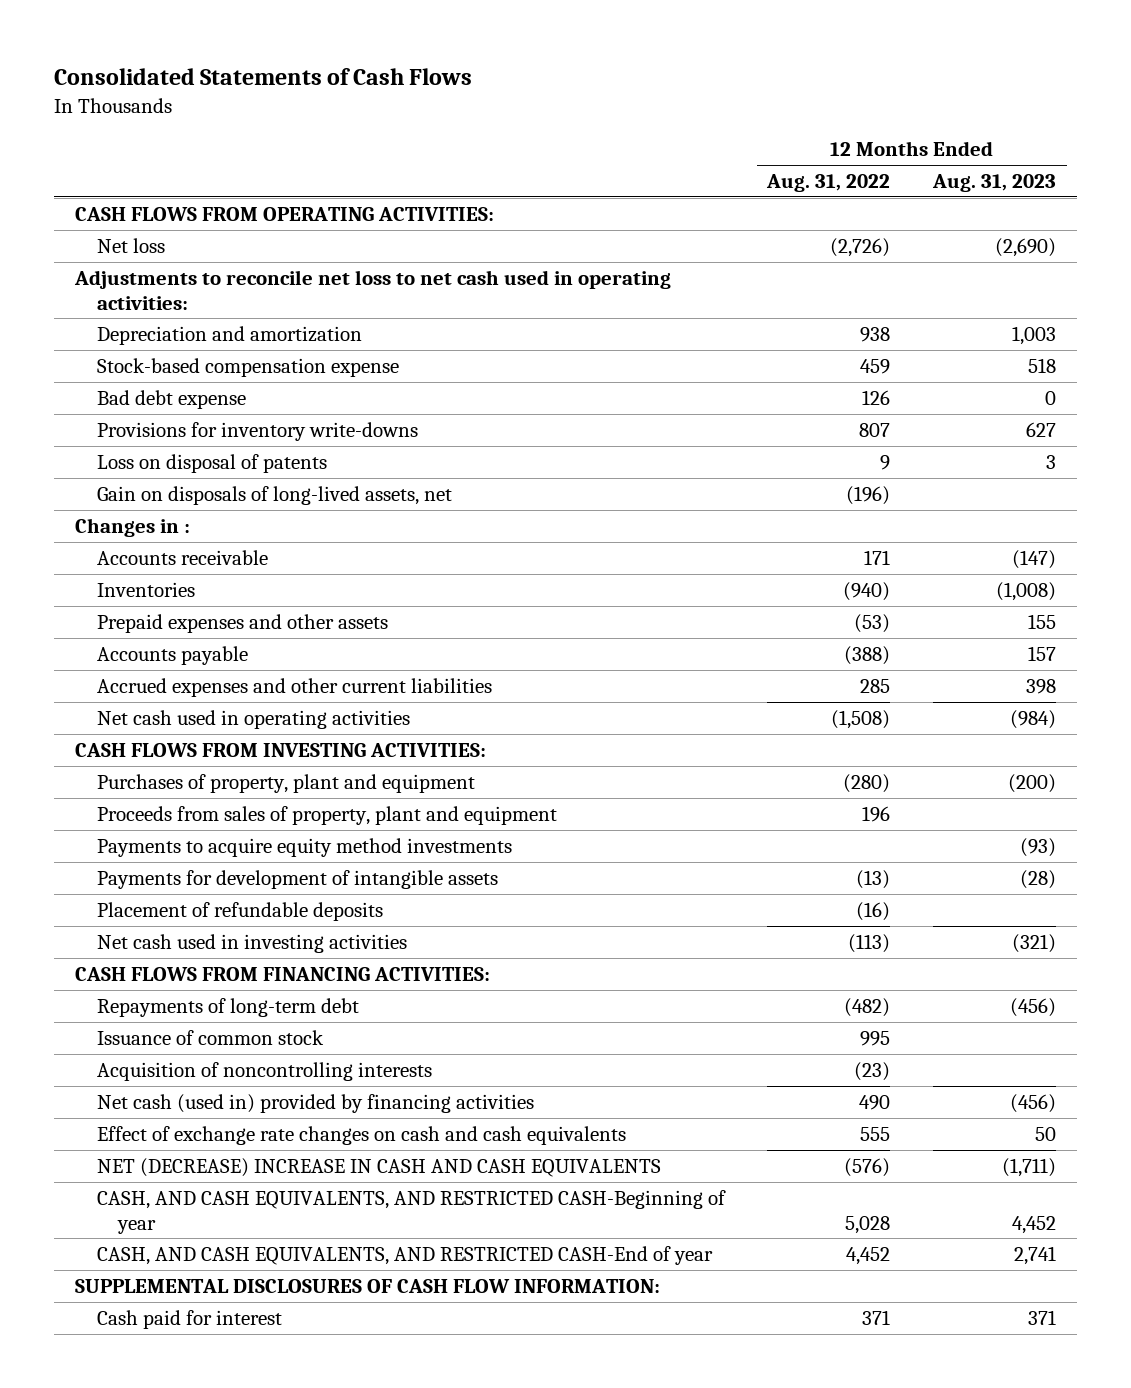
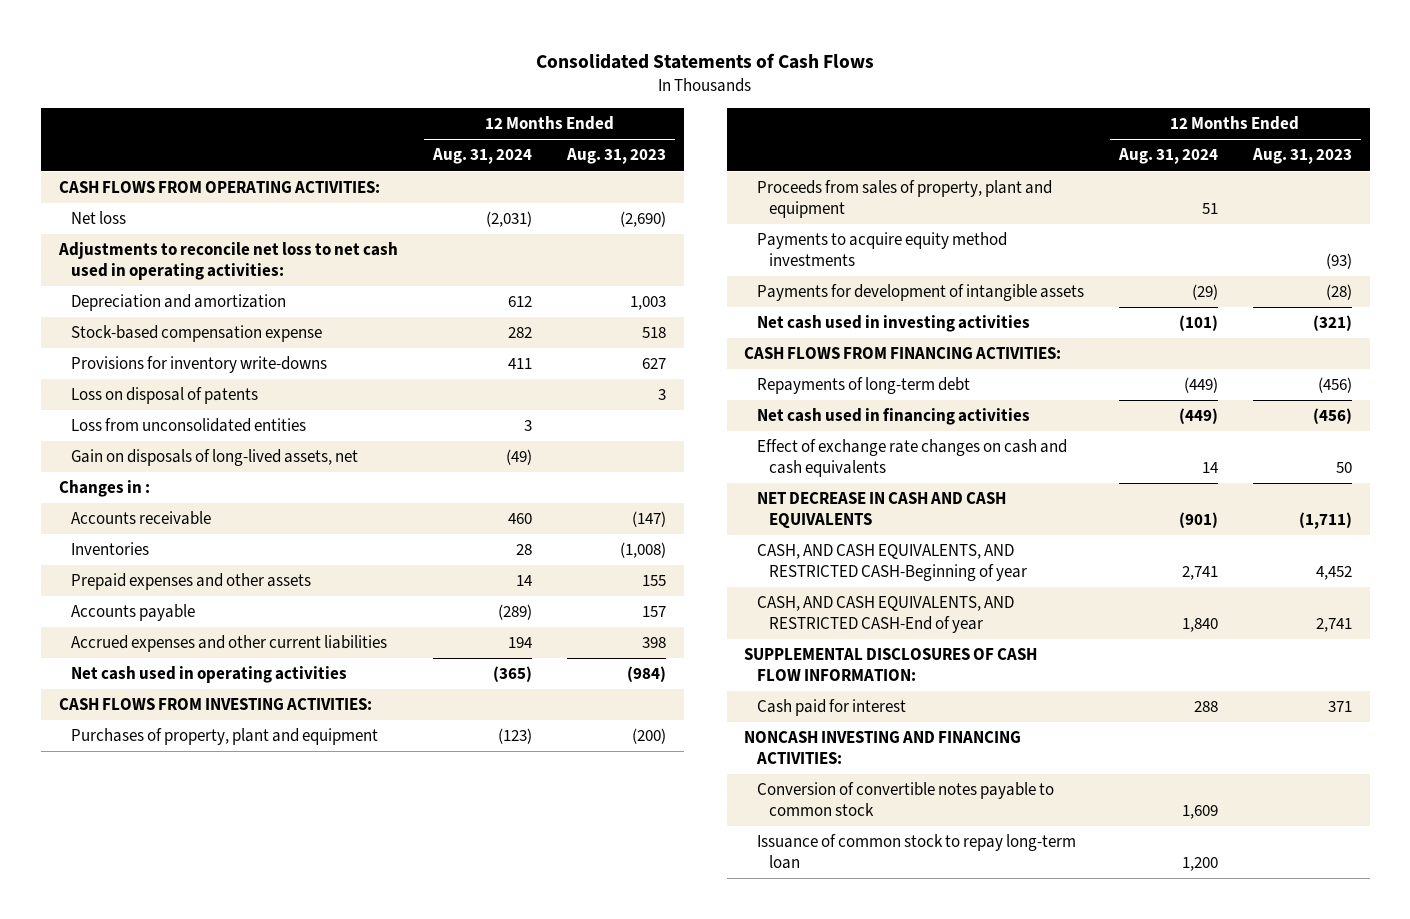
[766,174,891,193] Aug. 31, 2022 -> none
none -> [432,148,533,165] Aug. 31, 2024
[96,389,246,409] Bad debt expense -> none
none -> [70,418,306,433] Loss from unconsolidated entities
[96,901,383,921] Placement of refundable deposits -> none
[96,1029,324,1045] Issuance of common stock -> none
[96,1061,432,1081] Acquisition of noncontrolling interests -> none
[96,1093,534,1113] Net cash (used in) provided by financing activities -> [756,408,1030,426] Net cash used in financing activities
[96,1157,661,1177] NET (DECREASE) INCREASE IN CASH AND CASH EQUIVALENTS -> [756,492,1006,530] NET DECREASE IN CASH AND CASH EQUIVALENTS
none -> [744,731,1022,765] NONCASH INVESTING AND FINANCING ACTIVITIES:
none -> [756,782,1054,817] Conversion of convertible notes payable to common stock
none -> [756,834,1076,870] Issuance of common stock to repay long-term loan

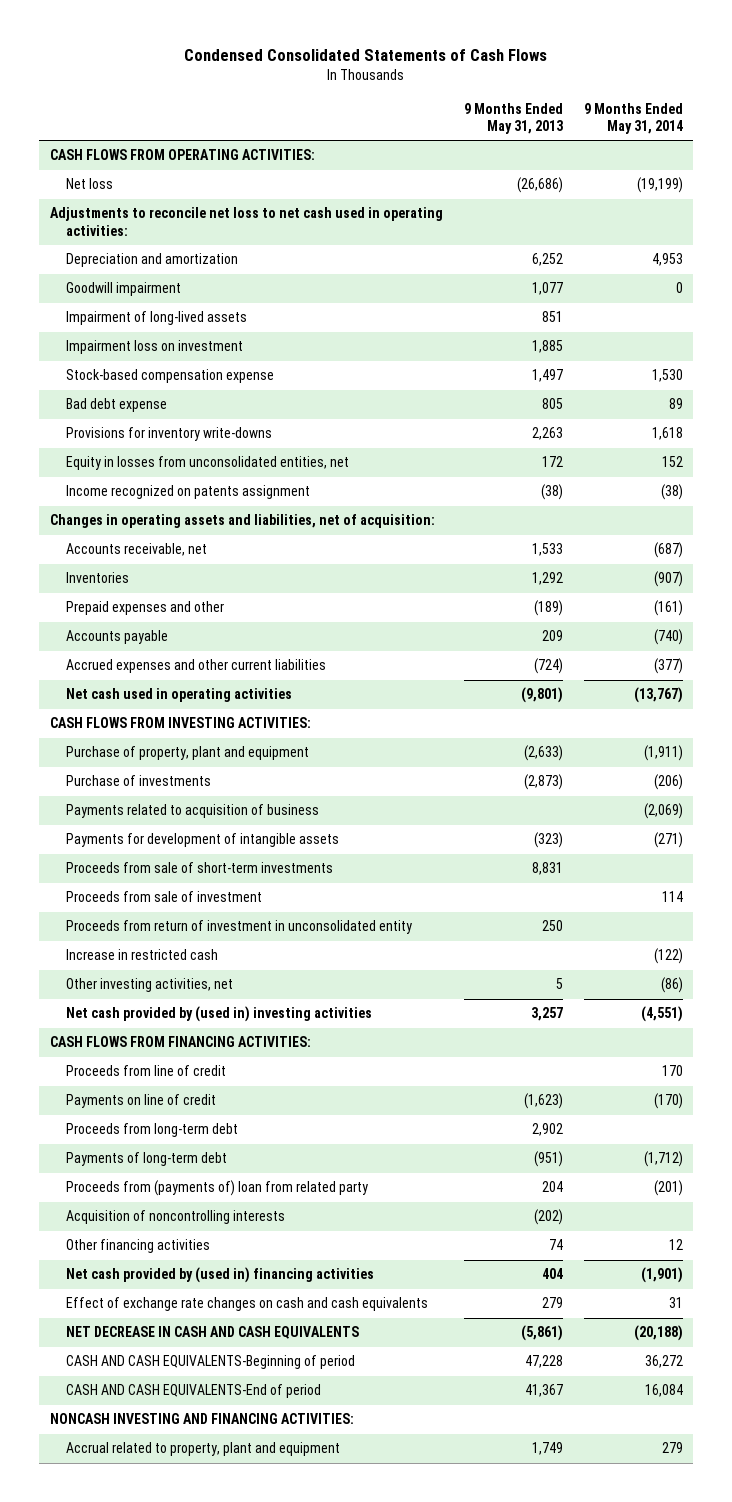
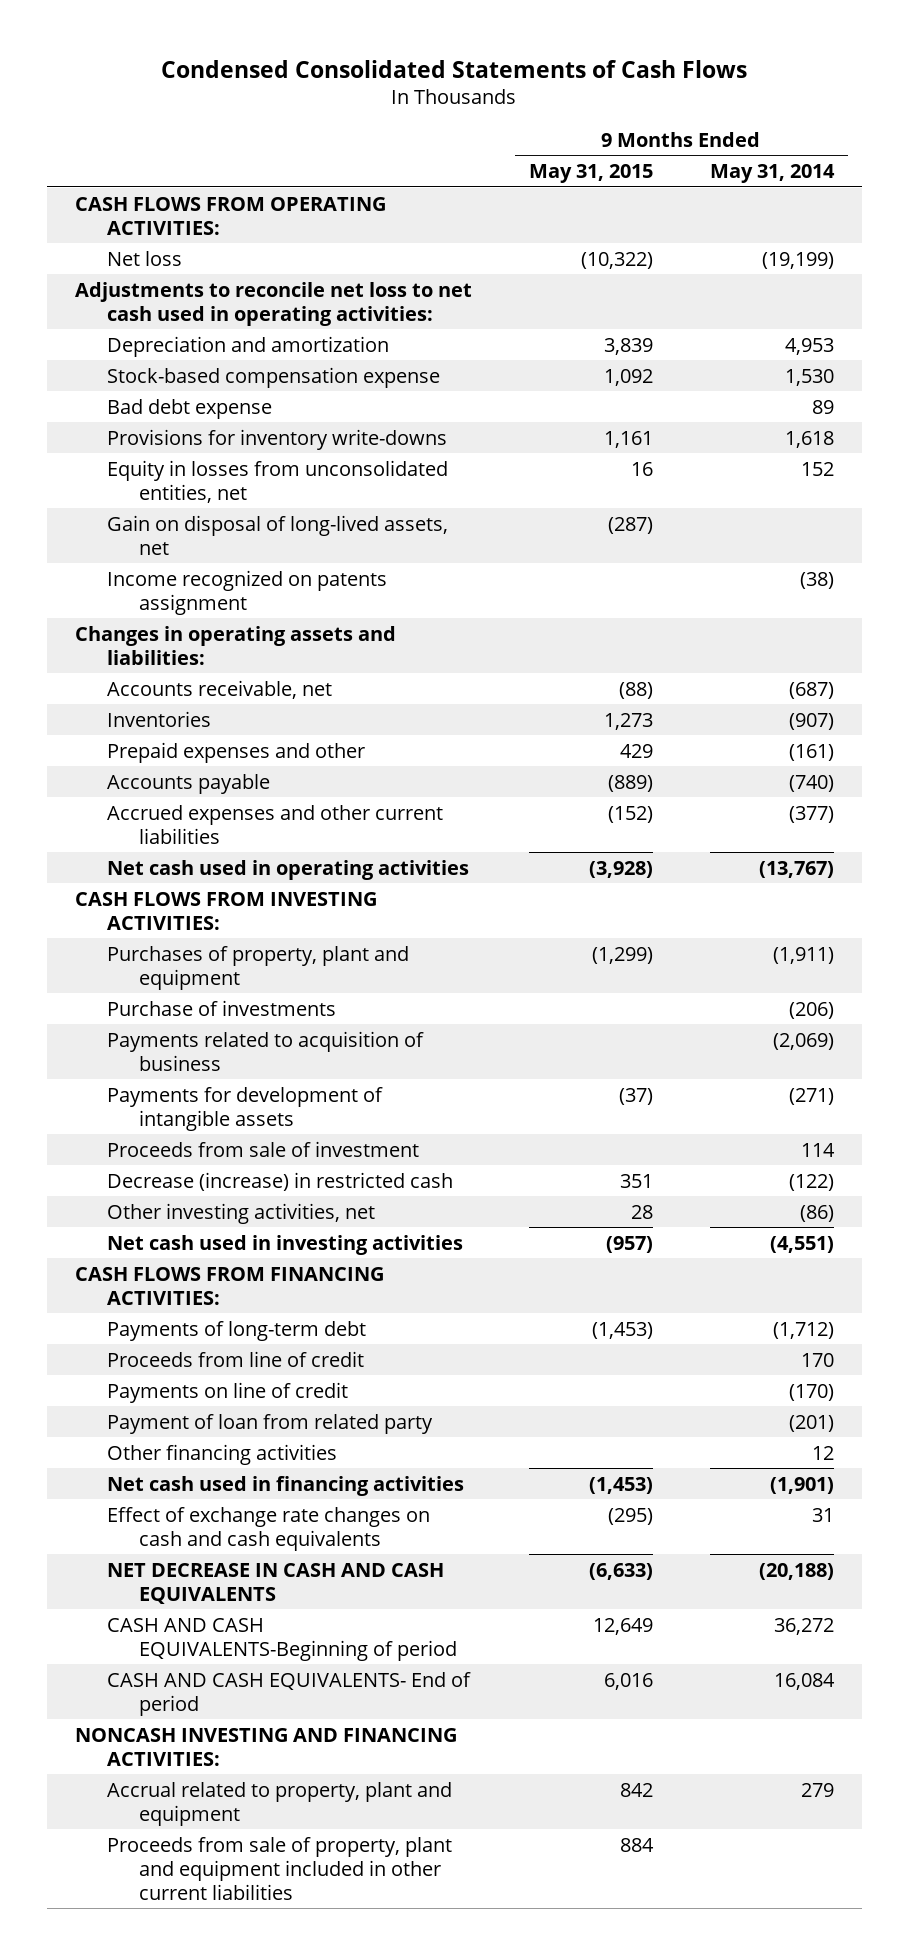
[463,102,563,135] 9 Months Ended May 31, 2013 -> none
none -> [528,164,653,184] May 31, 2015
[65,282,181,297] Goodwill impairment -> none
[65,311,247,326] Impairment of long-lived assets -> none
[65,340,243,355] Impairment loss on investment -> none
none -> [106,514,448,555] Gain on disposal of long-lived assets, net
[49,514,435,529] Changes in operating assets and liabilities, net of acquisition: -> [75,625,397,665] Changes in operating assets and liabilities:
[65,746,309,761] Purchase of property, plant and equipment -> [106,945,409,990] Purchases of property, plant and equipment
[65,862,333,874] Proceeds from sale of short-term investments -> none
[65,920,412,935] Proceeds from return of investment in unconsolidated entity -> none
[65,949,218,961] Increase in restricted cash -> [106,1171,453,1191] Decrease (increase) in restricted cash
[65,1006,372,1023] Net cash provided by (used in) investing activities -> [106,1234,463,1255] Net cash used in investing activities
[65,1152,227,1167] Payments of long-term debt -> [106,1320,366,1341] Payments of long-term debt
[65,1123,238,1138] Proceeds from long-term debt -> none
[65,1210,285,1225] Acquisition of noncontrolling interests -> none
[65,1180,368,1197] Proceeds from (payments of) loan from related party -> [106,1413,433,1434] Payment of loan from related party
[65,1267,374,1284] Net cash provided by (used in) financing activities -> [106,1475,464,1496] Net cash used in financing activities
[65,1384,321,1399] CASH AND CASH EQUIVALENTS-End of period -> [106,1671,471,1716] CASH AND CASH EQUIVALENTS- End of period
none -> [106,1836,452,1900] Proceeds from sale of property, plant and equipment included in other current liabilities

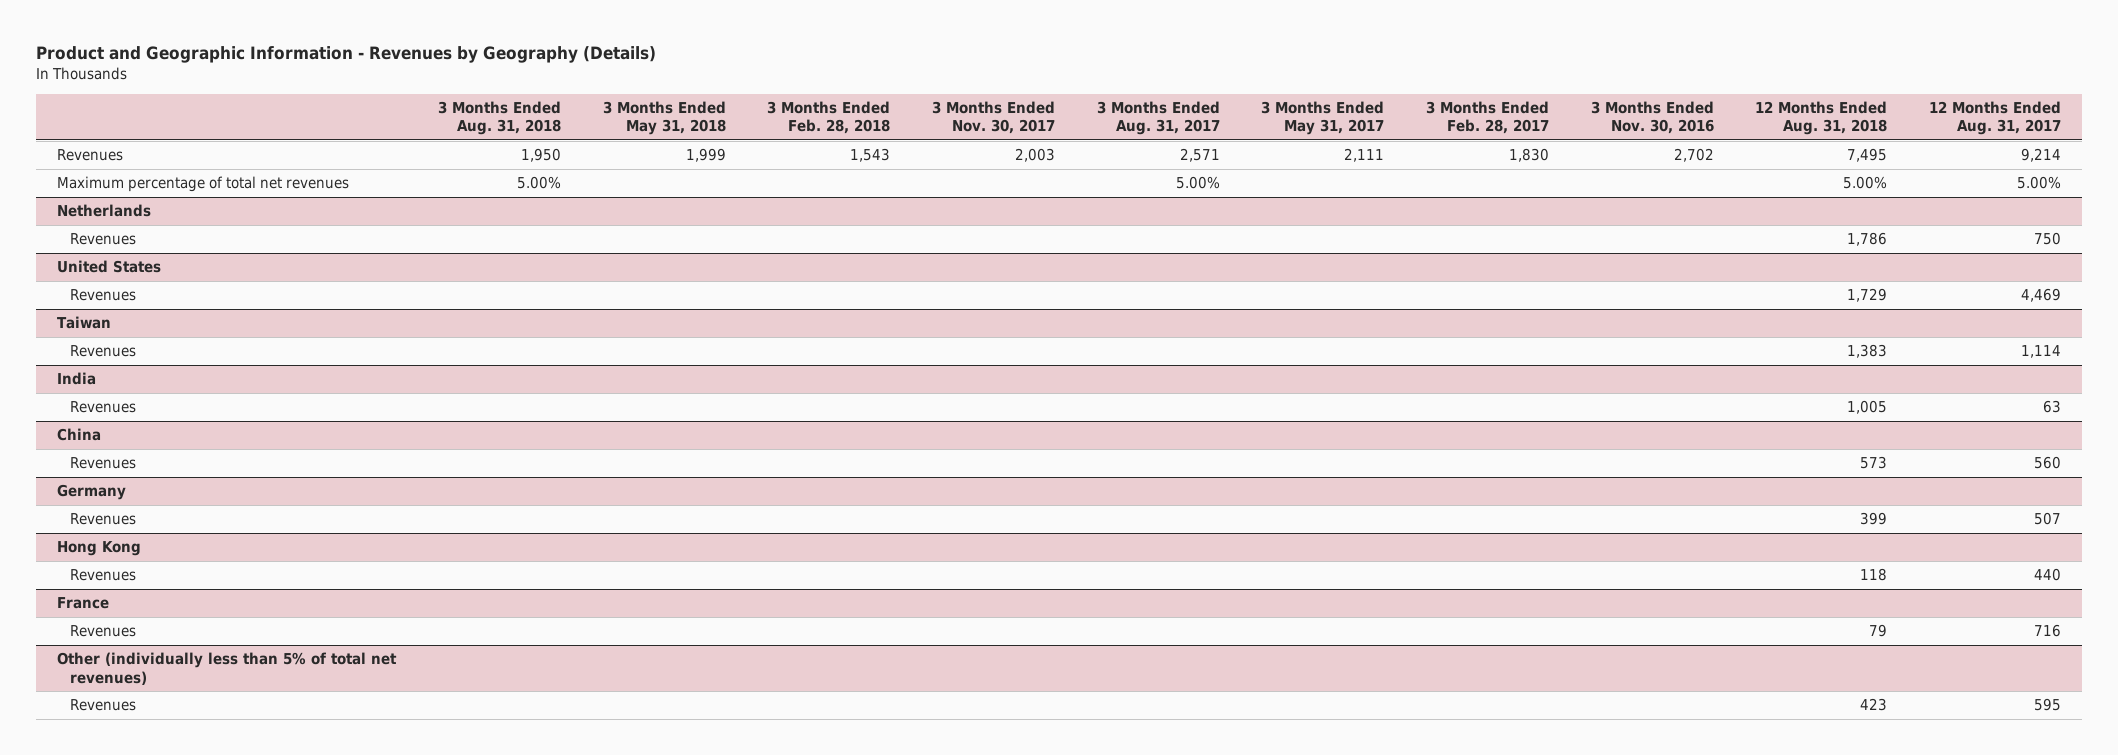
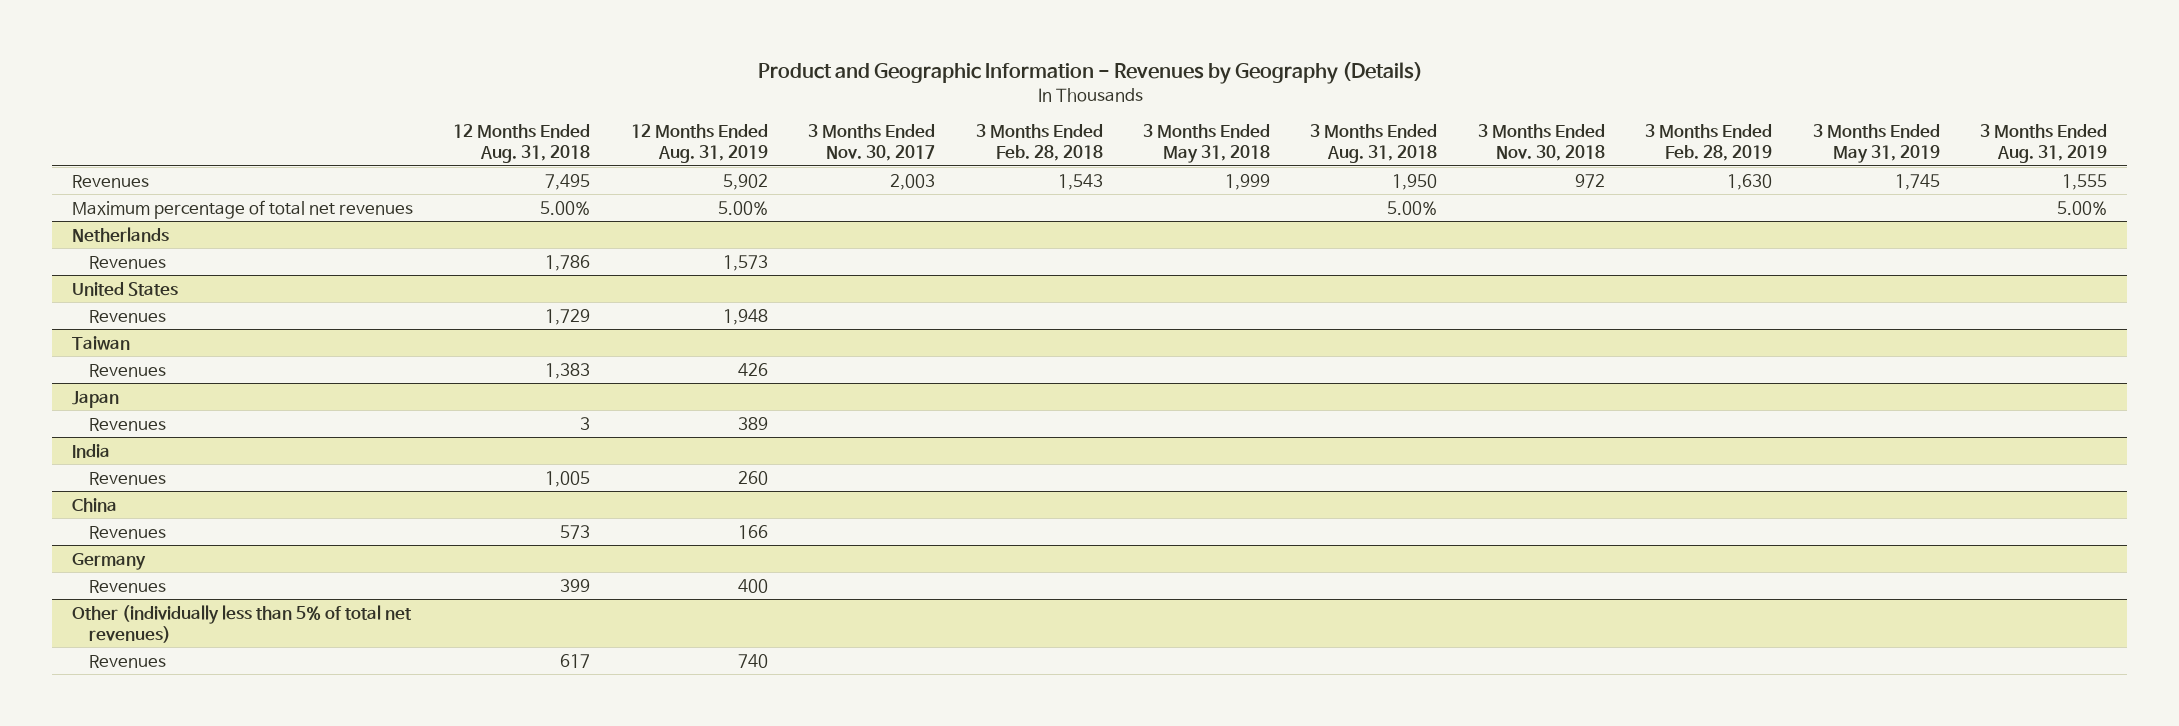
[1096,100,1220,136] 3 Months Ended Aug. 31, 2017 -> none
[1261,100,1385,136] 3 Months Ended May 31, 2017 -> none
[1425,100,1549,135] 3 Months Ended Feb. 28, 2017 -> none
[1590,100,1714,135] 3 Months Ended Nov. 30, 2016 -> none
[1928,100,2061,136] 12 Months Ended Aug. 31, 2017 -> none
none -> [630,124,768,164] 12 Months Ended Aug. 31, 2019
none -> [1477,124,1605,162] 3 Months Ended Nov. 30, 2018
none -> [1645,124,1773,162] 3 Months Ended Feb. 28, 2019
none -> [1812,124,1940,164] 3 Months Ended May 31, 2019
none -> [1980,124,2108,164] 3 Months Ended Aug. 31, 2019
none -> [72,390,120,408] Japan
none -> [88,417,166,431] Revenues
[57,541,142,557] Hong Kong -> none
[69,569,136,582] Revenues -> none
[57,597,110,610] France -> none
[69,625,136,638] Revenues -> none
[1860,698,1888,712] 423 -> [560,653,591,668] 617

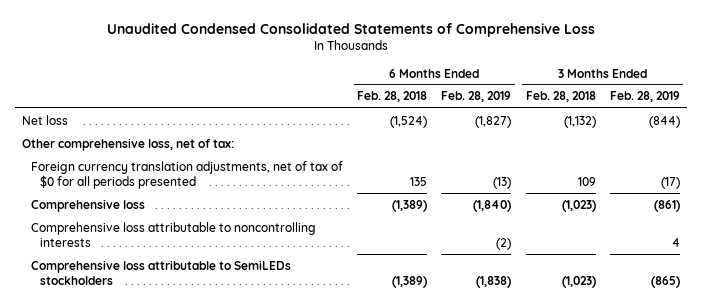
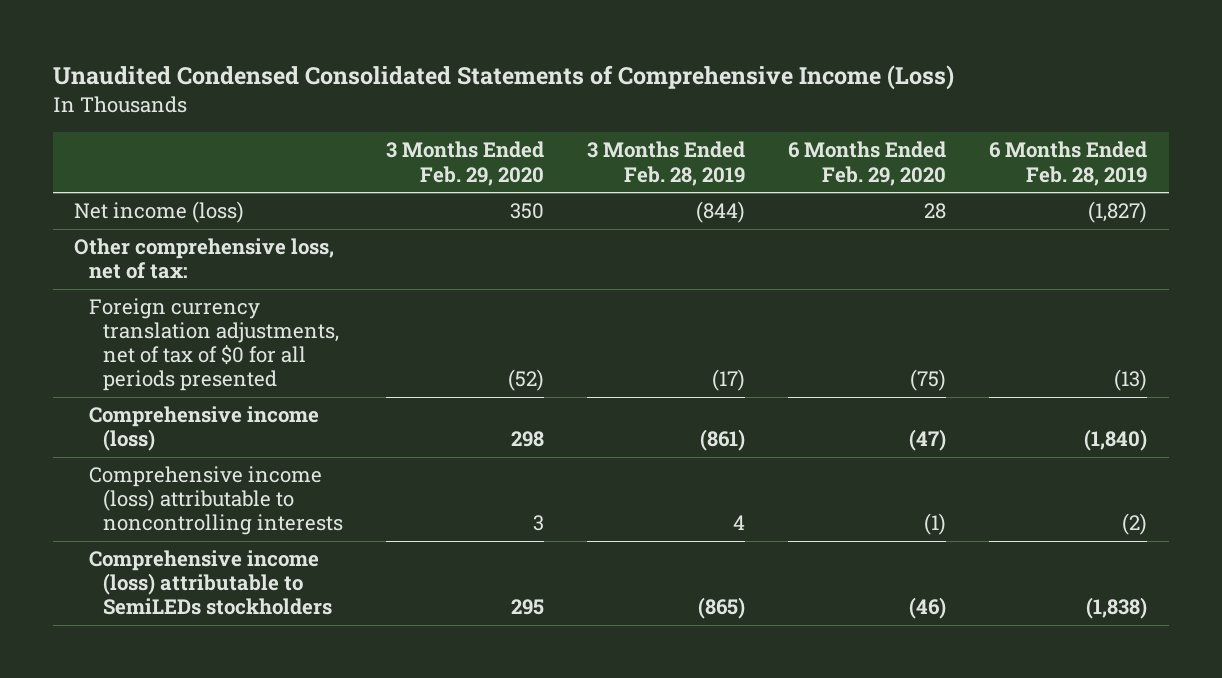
[106,22,595,37] Unaudited Condensed Consolidated Statements of Comprehensive Loss -> [52,65,954,91] Unaudited Condensed Consolidated Statements of Comprehensive Income (Loss)
[357,91,428,103] Feb. 28, 2018 -> none
[525,91,596,103] Feb. 28, 2018 -> none
none -> [386,141,545,186] 3 Months Ended Feb. 29, 2020
none -> [788,141,947,186] 6 Months Ended Feb. 29, 2020
[22,114,69,125] Net loss -> [74,201,245,224] Net income (loss)
[31,198,146,212] Comprehensive loss -> [88,406,319,452] Comprehensive income (loss)
[31,221,317,247] Comprehensive loss attributable to noncontrolling interests -> [88,466,343,536] Comprehensive income (loss) attributable to noncontrolling interests
[31,259,292,285] Comprehensive loss attributable to SemiLEDs stockholders -> [88,550,332,616] Comprehensive income (loss) attributable to SemiLEDs stockholders

